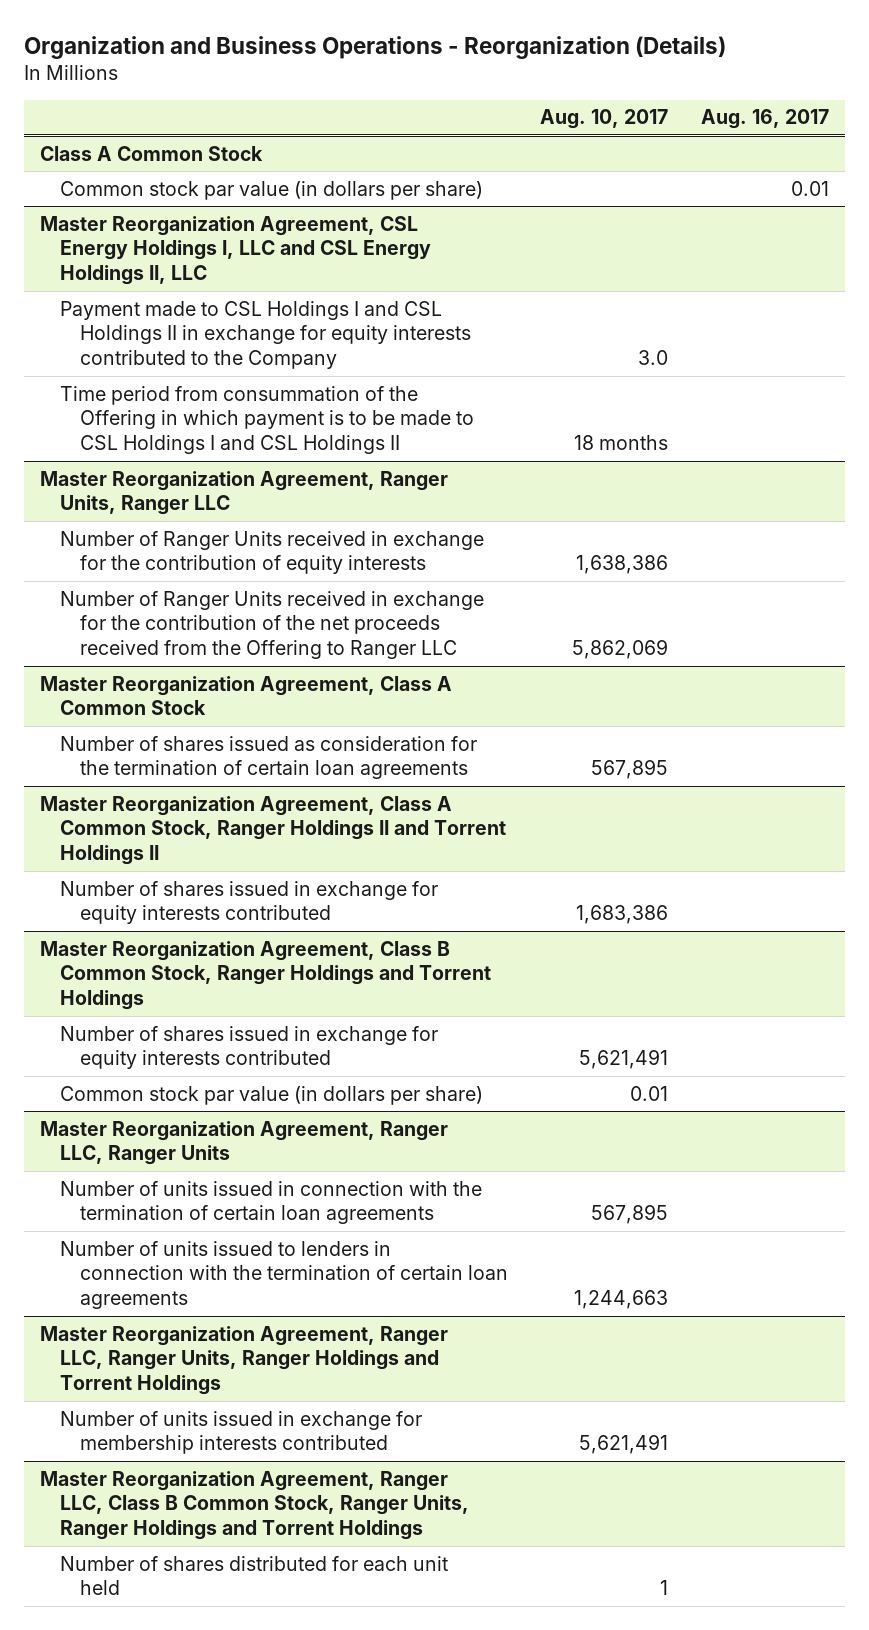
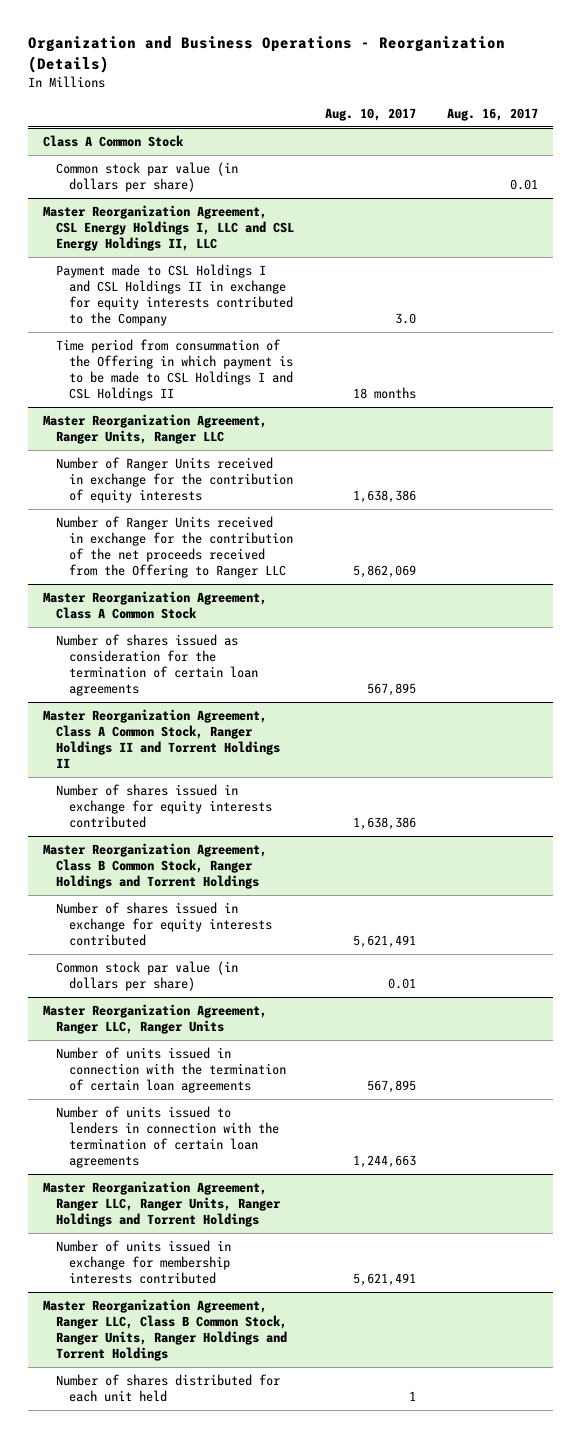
[576,905,669,925] 1,683,386 -> [352,816,416,830] 1,638,386

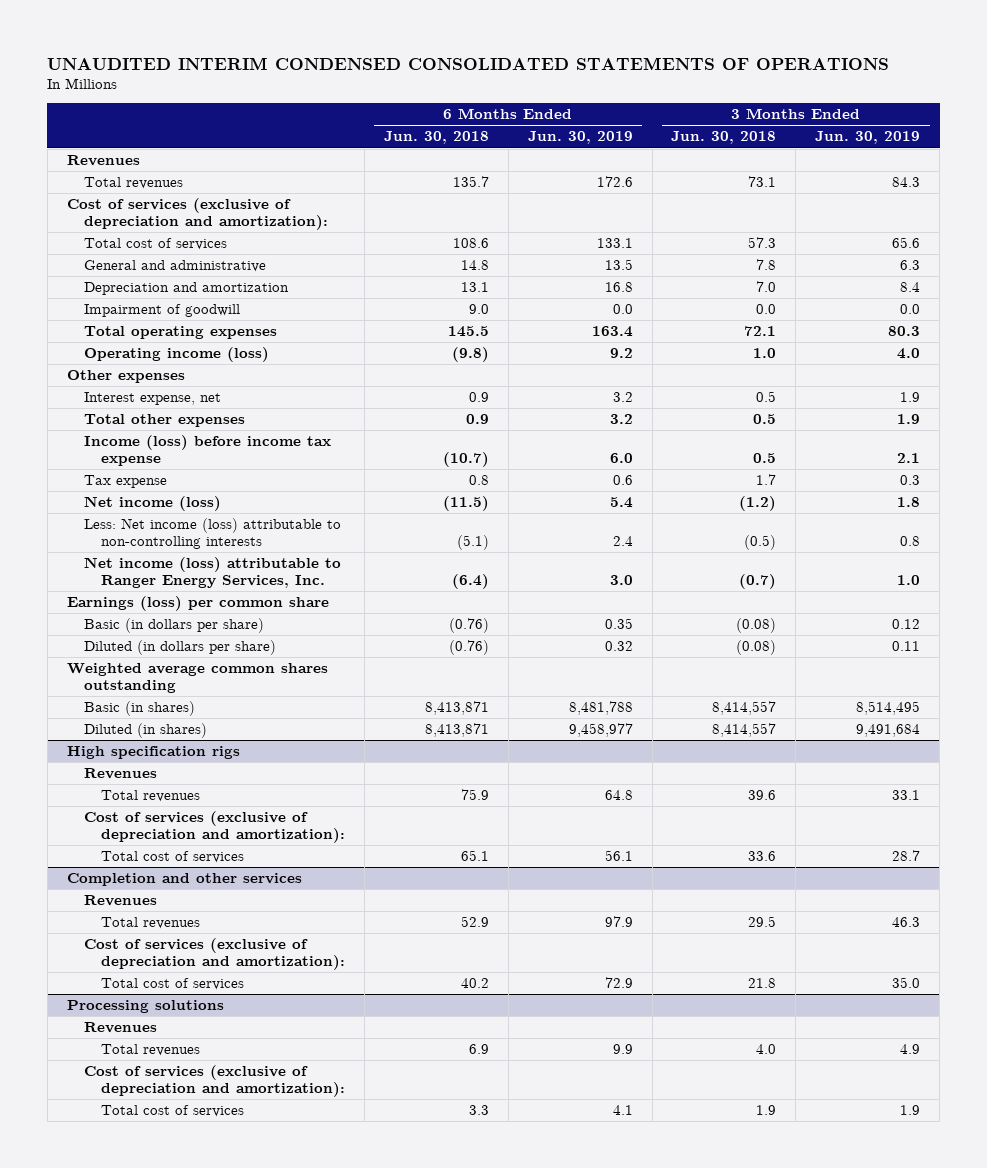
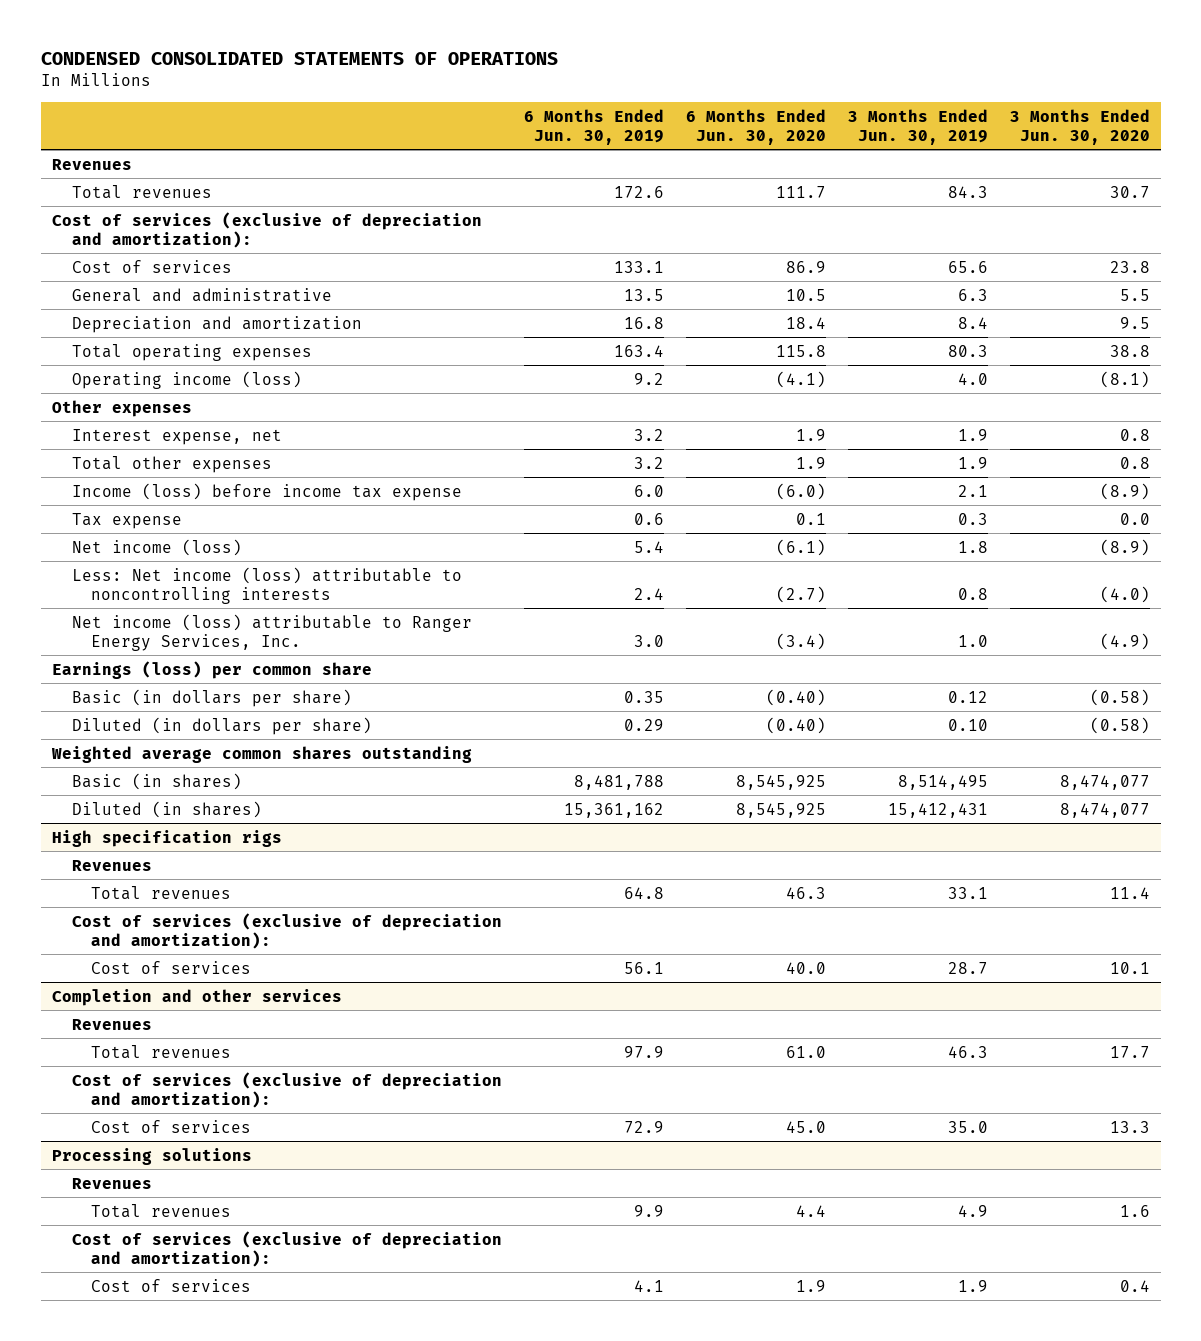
[47,56,890,70] UNAUDITED INTERIM CONDENSED CONSOLIDATED STATEMENTS OF OPERATIONS -> [40,52,558,66] CONDENSED CONSOLIDATED STATEMENTS OF OPERATIONS
[383,131,489,145] Jun. 30, 2018 -> none
[671,131,777,145] Jun. 30, 2018 -> none
none -> [685,108,826,145] 6 Months Ended Jun. 30, 2020
none -> [1009,108,1150,145] 3 Months Ended Jun. 30, 2020
[83,238,227,251] Total cost of services -> [71,259,232,273] Cost of services
[83,304,240,318] Impairment of goodwill -> none
[83,518,341,550] Less: Net income (loss) attributable to non-controlling interests -> [71,566,462,604] Less: Net income (loss) attributable to noncontrolling interests
[604,641,633,652] 0.32 -> [623,718,664,731] 0.29
[892,641,921,652] 0.11 -> [947,718,988,731] 0.10
[568,723,633,738] 9,458,977 -> [563,802,664,818] 15,361,162
[856,724,921,738] 9,491,684 -> [887,802,988,818] 15,412,431
[100,851,244,864] Total cost of services -> [91,960,252,974] Cost of services
[100,978,244,991] Total cost of services -> [91,1119,252,1133] Cost of services
[100,1105,244,1118] Total cost of services -> [91,1278,252,1292] Cost of services

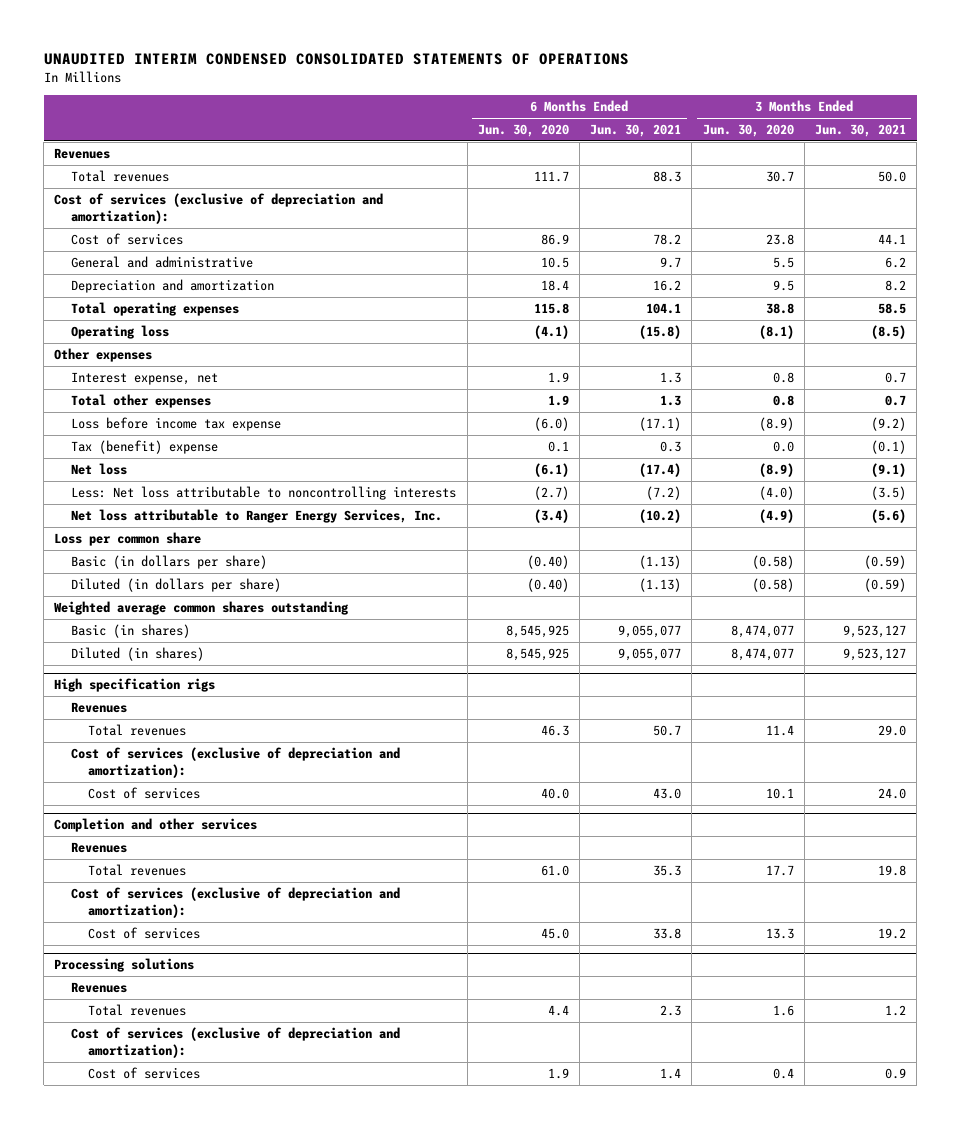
[40,52,558,66] CONDENSED CONSOLIDATED STATEMENTS OF OPERATIONS -> [43,53,629,66] UNAUDITED INTERIM CONDENSED CONSOLIDATED STATEMENTS OF OPERATIONS
[523,108,664,145] 6 Months Ended Jun. 30, 2019 -> none
[847,108,988,145] 3 Months Ended Jun. 30, 2019 -> none
none -> [590,124,682,138] Jun. 30, 2021
none -> [815,124,907,138] Jun. 30, 2021
[71,370,302,389] Operating income (loss) -> [71,325,170,340] Operating loss
[71,482,462,501] Income (loss) before income tax expense -> [71,417,282,432] Loss before income tax expense
[71,512,182,529] Tax expense -> [71,440,219,455] Tax (benefit) expense
[71,538,242,556] Net income (loss) -> [71,463,128,476] Net loss
[71,566,462,604] Less: Net income (loss) attributable to noncontrolling interests -> [71,486,457,501] Less: Net loss attributable to noncontrolling interests
[71,613,472,651] Net income (loss) attributable to Ranger Energy Services, Inc. -> [71,509,443,524] Net loss attributable to Ranger Energy Services, Inc.
[51,660,372,679] Earnings (loss) per common share -> [54,532,202,547] Loss per common share

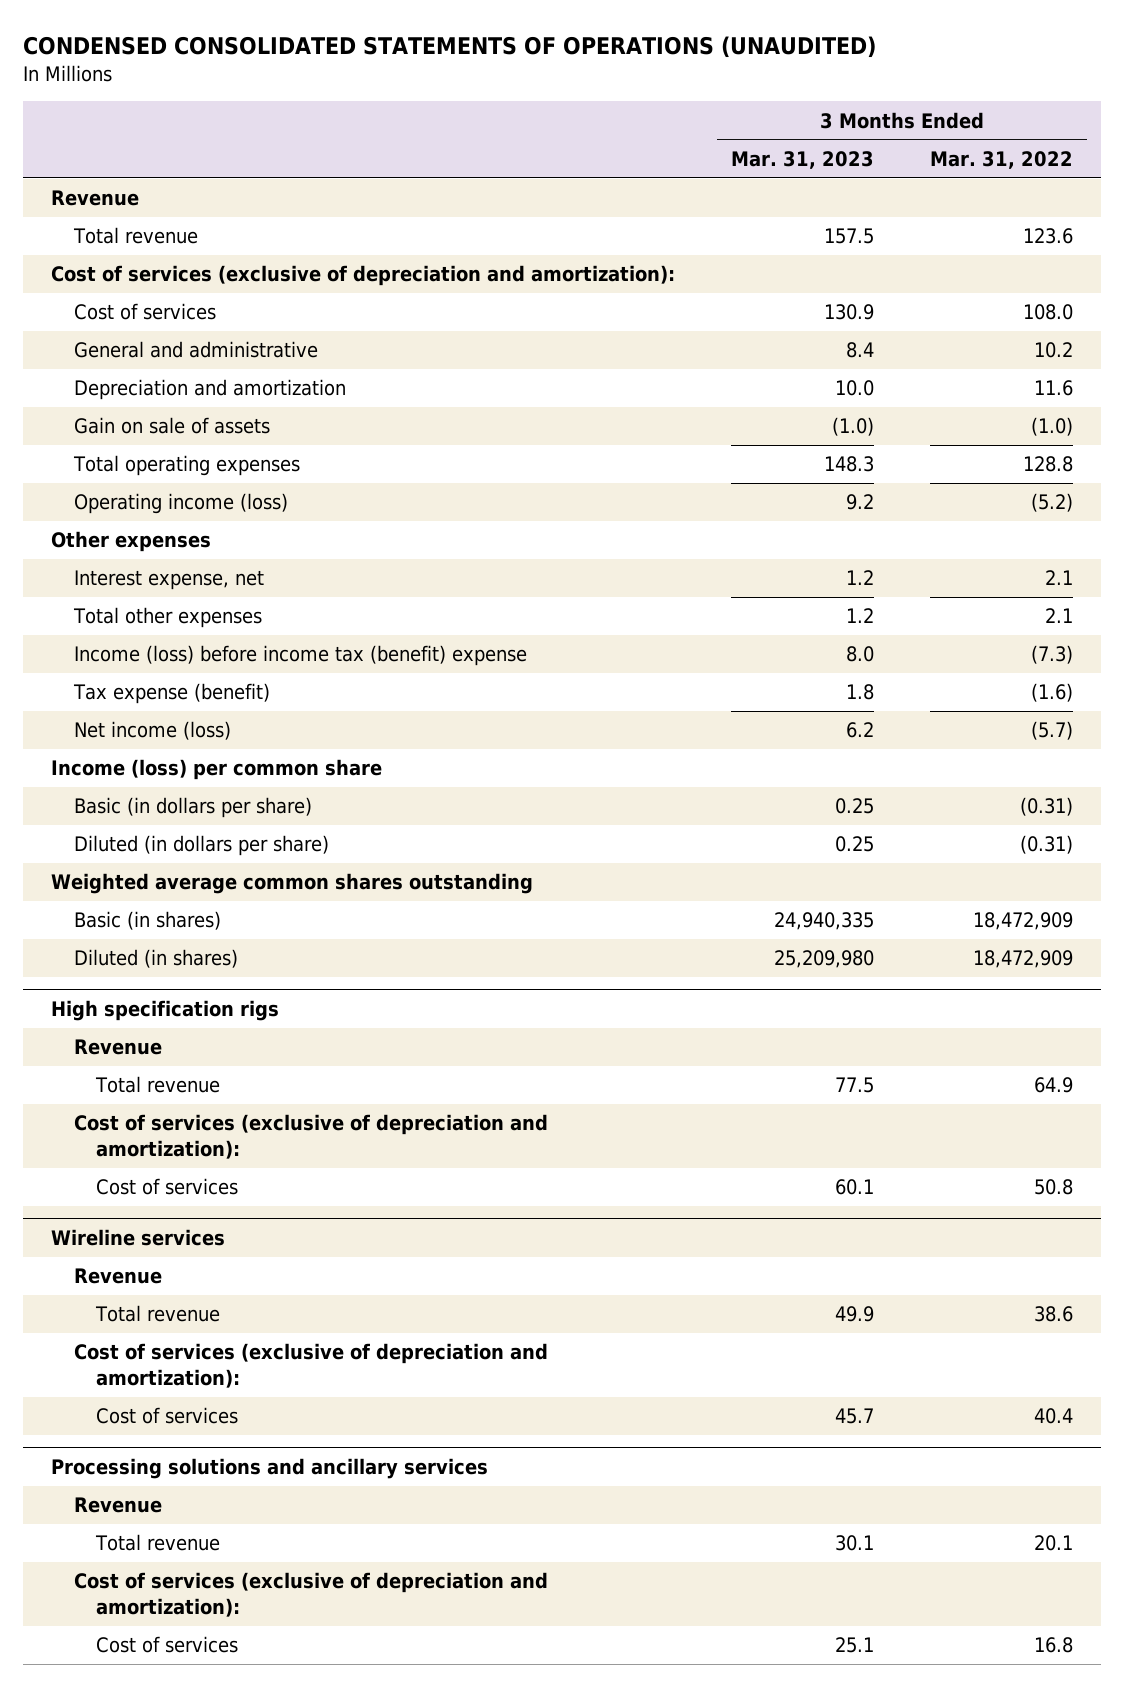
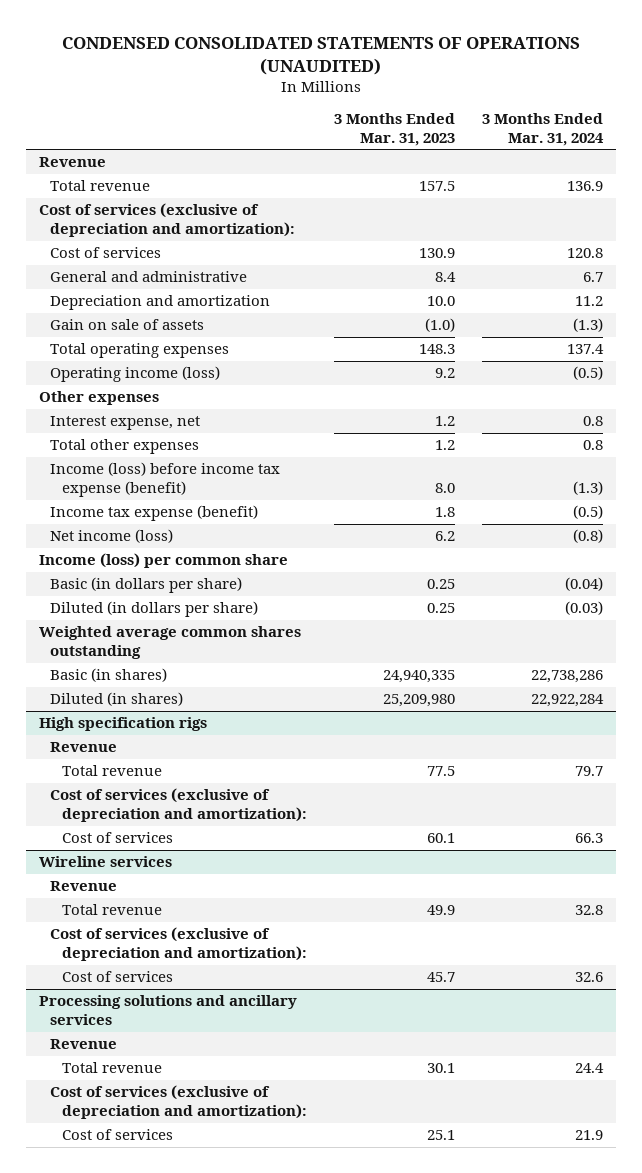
[929,150,1073,169] Mar. 31, 2022 -> none
none -> [481,112,604,146] 3 Months Ended Mar. 31, 2024
[73,645,527,667] Income (loss) before income tax (benefit) expense -> [50,462,281,498] Income (loss) before income tax expense (benefit)
[72,683,270,705] Tax expense (benefit) -> [50,505,259,522] Income tax expense (benefit)

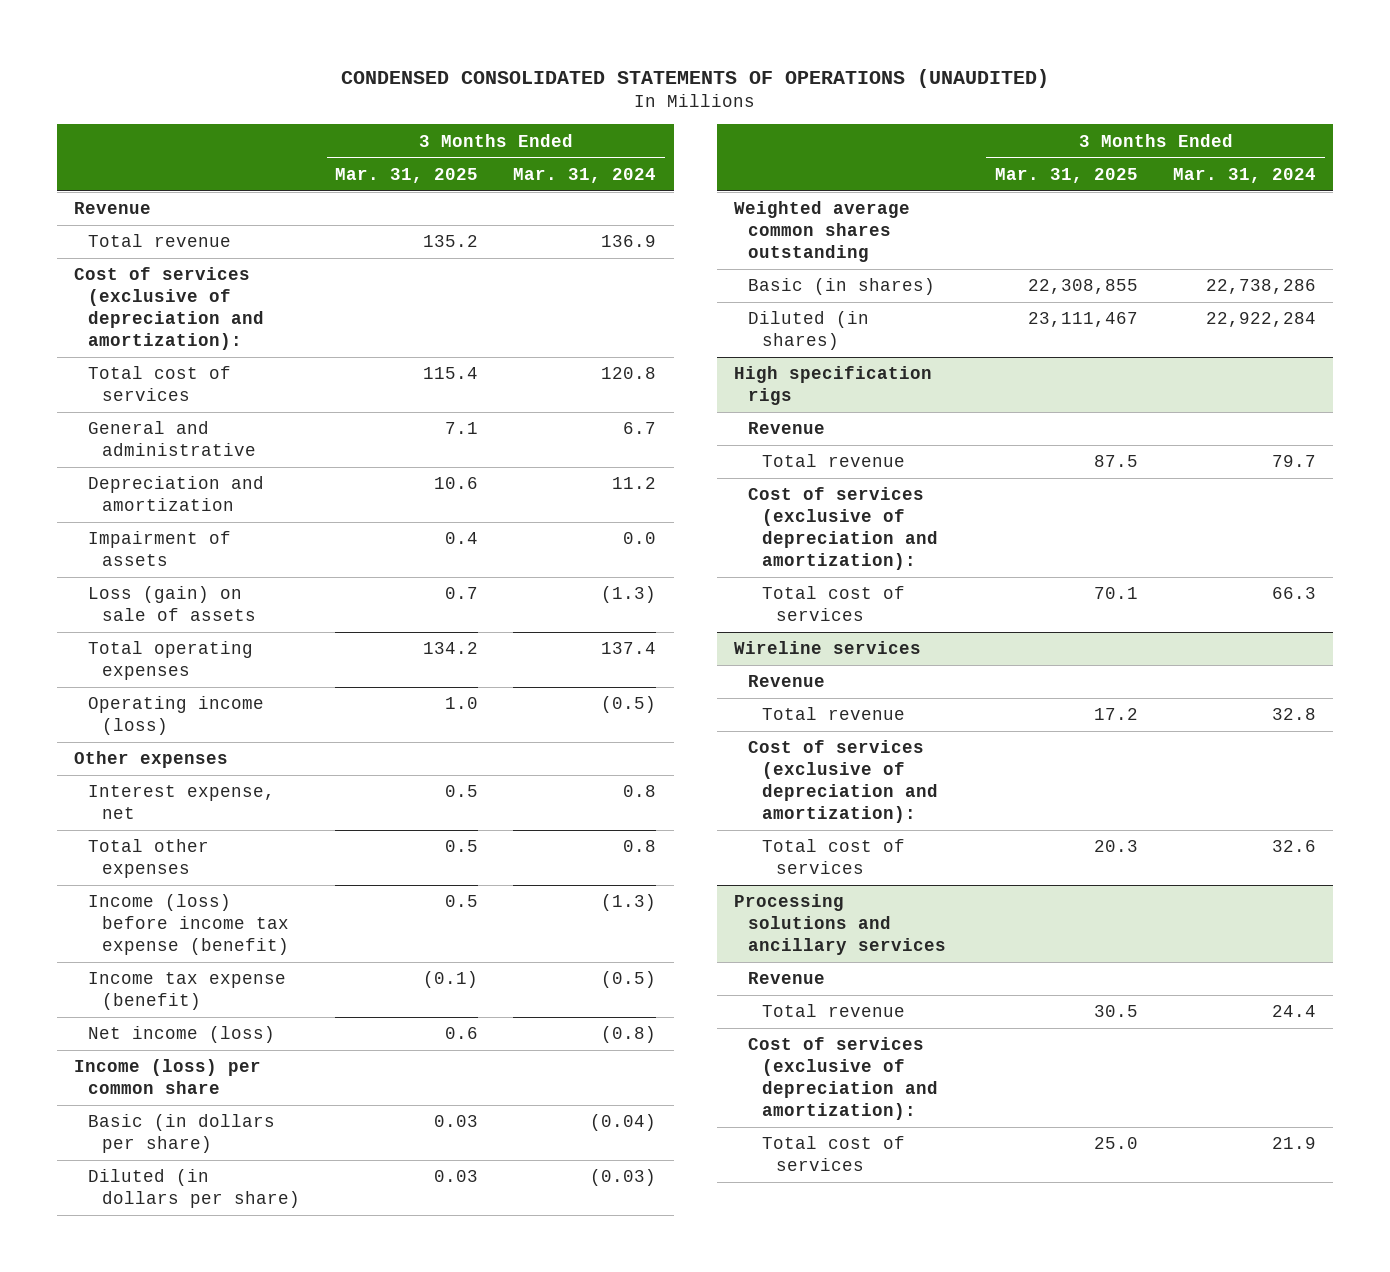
[333,112,455,146] 3 Months Ended Mar. 31, 2023 -> none
none -> [335,167,479,183] Mar. 31, 2025
[50,247,162,259] Cost of services -> [88,366,232,402] Total cost of services
none -> [88,531,232,567] Impairment of assets
[50,319,205,331] Gain on sale of assets -> [88,586,257,622] Loss (gain) on sale of assets
[61,832,173,844] Cost of services -> [762,586,906,622] Total cost of services
[61,971,173,983] Cost of services -> [762,839,906,875] Total cost of services
[61,1129,173,1141] Cost of services -> [762,1136,906,1172] Total cost of services

